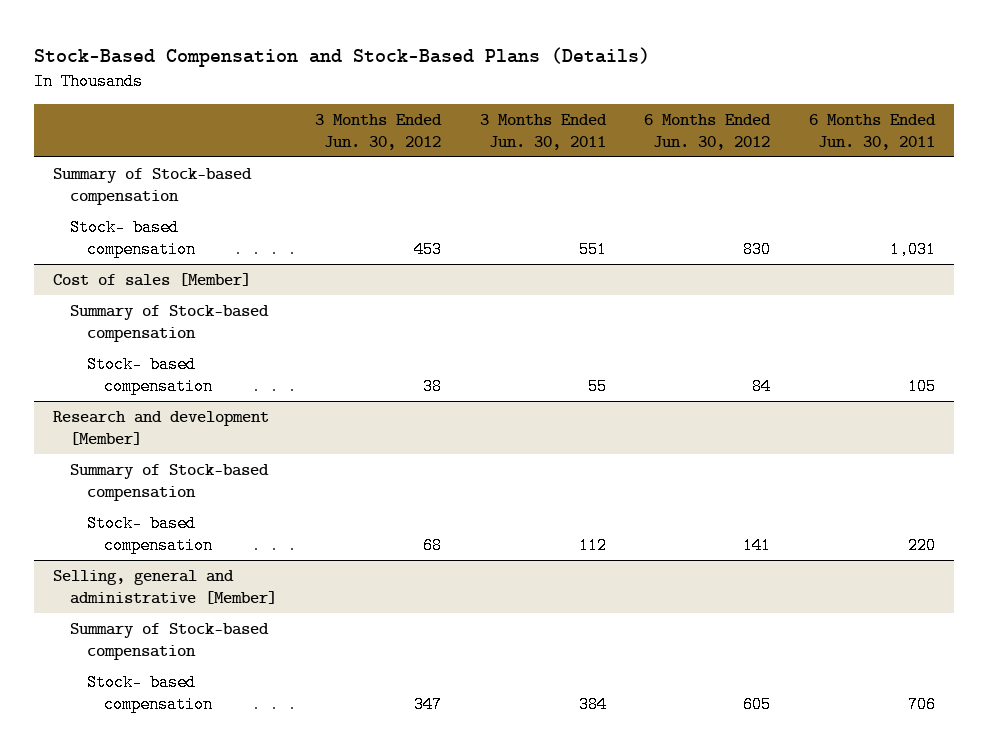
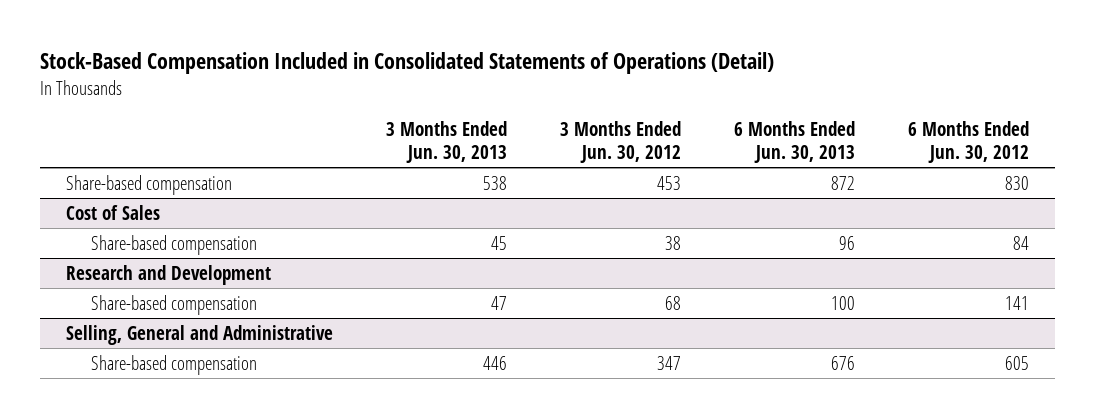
[33,46,650,67] Stock-Based Compensation and Stock-Based Plans (Details) -> [39,52,774,75] Stock-Based Compensation Included in Consolidated Statements of Operations (Detail)
[479,113,607,150] 3 Months Ended Jun. 30, 2011 -> none
[808,113,936,150] 6 Months Ended Jun. 30, 2011 -> none
none -> [386,121,508,164] 3 Months Ended Jun. 30, 2013
none -> [733,121,855,164] 6 Months Ended Jun. 30, 2013
[52,167,252,205] Summary of Stock-based compensation -> none
[70,304,270,342] Summary of Stock-based compensation -> none
[70,463,270,501] Summary of Stock-based compensation -> none
[70,622,270,660] Summary of Stock-based compensation -> none
[70,218,197,258] Stock- based compensation -> [66,174,233,195] Share-based compensation
[52,272,251,286] Cost of sales [Member] -> [66,204,161,220] Cost of Sales
[87,355,214,395] Stock- based compensation -> [90,234,257,255] Share-based compensation
[52,410,269,445] Research and development [Member] -> [66,264,272,285] Research and Development
[87,514,214,554] Stock- based compensation -> [90,294,257,315] Share-based compensation
[52,569,278,604] Selling, general and administrative [Member] -> [66,324,334,345] Selling, General and Administrative
[87,673,214,713] Stock- based compensation -> [90,354,257,375] Share-based compensation

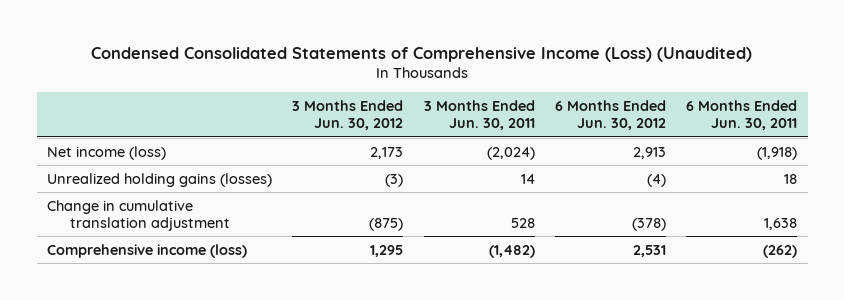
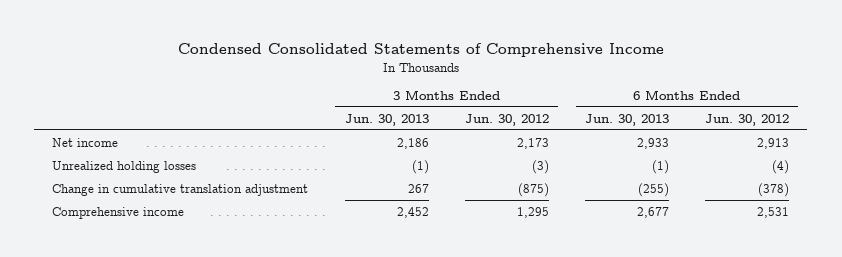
[91,46,753,62] Condensed Consolidated Statements of Comprehensive Income (Loss) (Unaudited) -> [177,43,664,58] Condensed Consolidated Statements of Comprehensive Income
[423,100,535,131] 3 Months Ended Jun. 30, 2011 -> none
[686,100,798,131] 6 Months Ended Jun. 30, 2011 -> none
none -> [344,113,429,126] Jun. 30, 2013
none -> [585,113,670,126] Jun. 30, 2013
[46,145,166,160] Net income (loss) -> [52,137,119,147] Net income
[46,172,272,187] Unrealized holding gains (losses) -> [52,160,197,173] Unrealized holding losses
[46,243,247,258] Comprehensive income (loss) -> [52,206,185,219] Comprehensive income

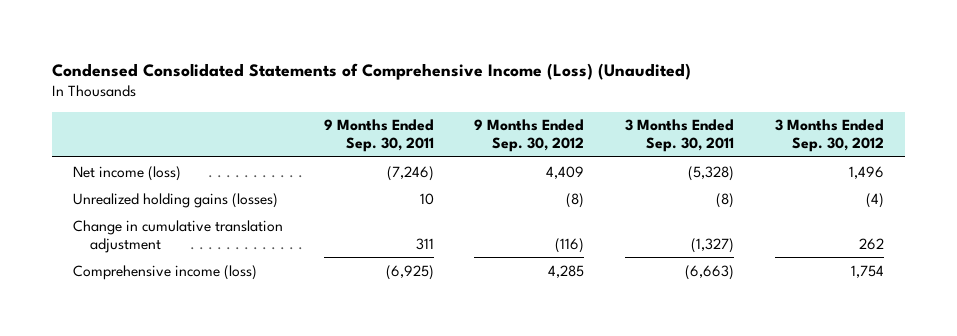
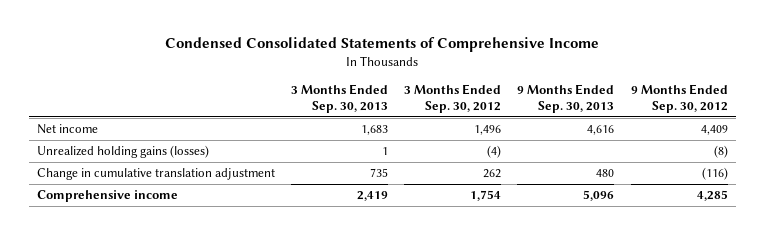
[52,62,692,80] Condensed Consolidated Statements of Comprehensive Income (Loss) (Unaudited) -> [165,37,600,53] Condensed Consolidated Statements of Comprehensive Income
[323,119,434,153] 9 Months Ended Sep. 30, 2011 -> none
[625,119,735,153] 3 Months Ended Sep. 30, 2011 -> none
none -> [290,83,388,113] 3 Months Ended Sep. 30, 2013
none -> [517,83,615,113] 9 Months Ended Sep. 30, 2013
[72,165,181,181] Net income (loss) -> [36,124,98,135] Net income
[72,264,257,280] Comprehensive income (loss) -> [36,190,178,203] Comprehensive income

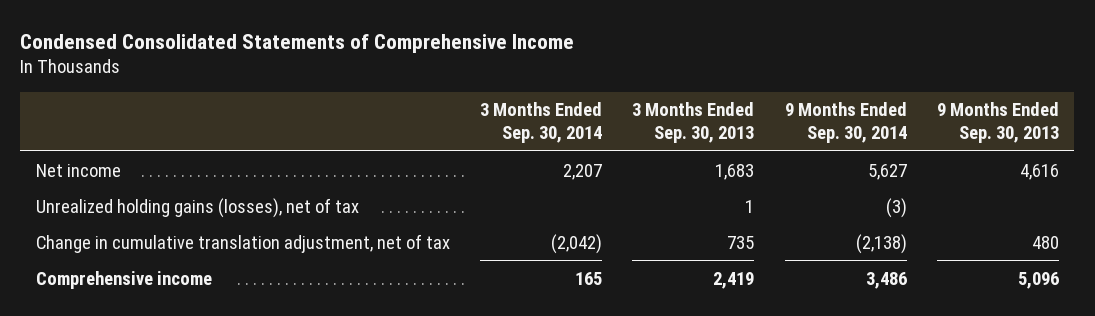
[404,83,502,113] 3 Months Ended Sep. 30, 2012 -> none
[630,83,728,113] 9 Months Ended Sep. 30, 2012 -> none
none -> [479,102,602,144] 3 Months Ended Sep. 30, 2014
none -> [784,102,907,144] 9 Months Ended Sep. 30, 2014
[36,145,209,159] Unrealized holding gains (losses) -> [35,197,359,218] Unrealized holding gains (losses), net of tax
[36,168,275,181] Change in cumulative translation adjustment -> [35,233,450,253] Change in cumulative translation adjustment, net of tax

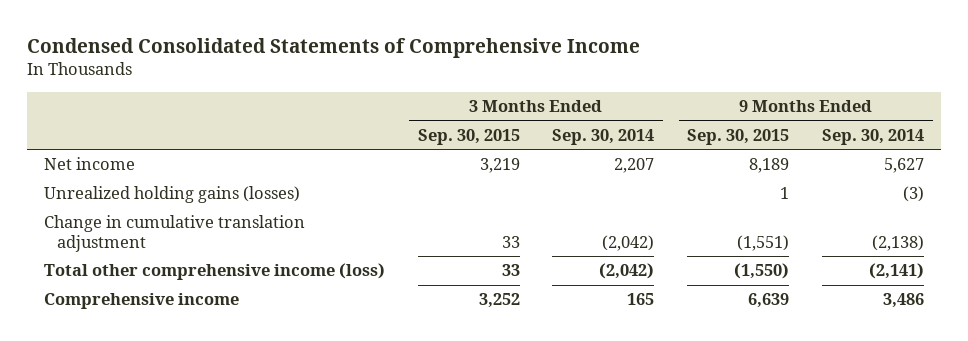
[632,102,755,144] 3 Months Ended Sep. 30, 2013 -> none
[937,102,1060,144] 9 Months Ended Sep. 30, 2013 -> none
none -> [417,128,520,145] Sep. 30, 2015
none -> [687,128,790,145] Sep. 30, 2015
[35,197,359,218] Unrealized holding gains (losses), net of tax -> [43,186,300,204] Unrealized holding gains (losses)
[35,233,450,253] Change in cumulative translation adjustment, net of tax -> [43,215,305,252] Change in cumulative translation adjustment
none -> [43,263,385,281] Total other comprehensive income (loss)

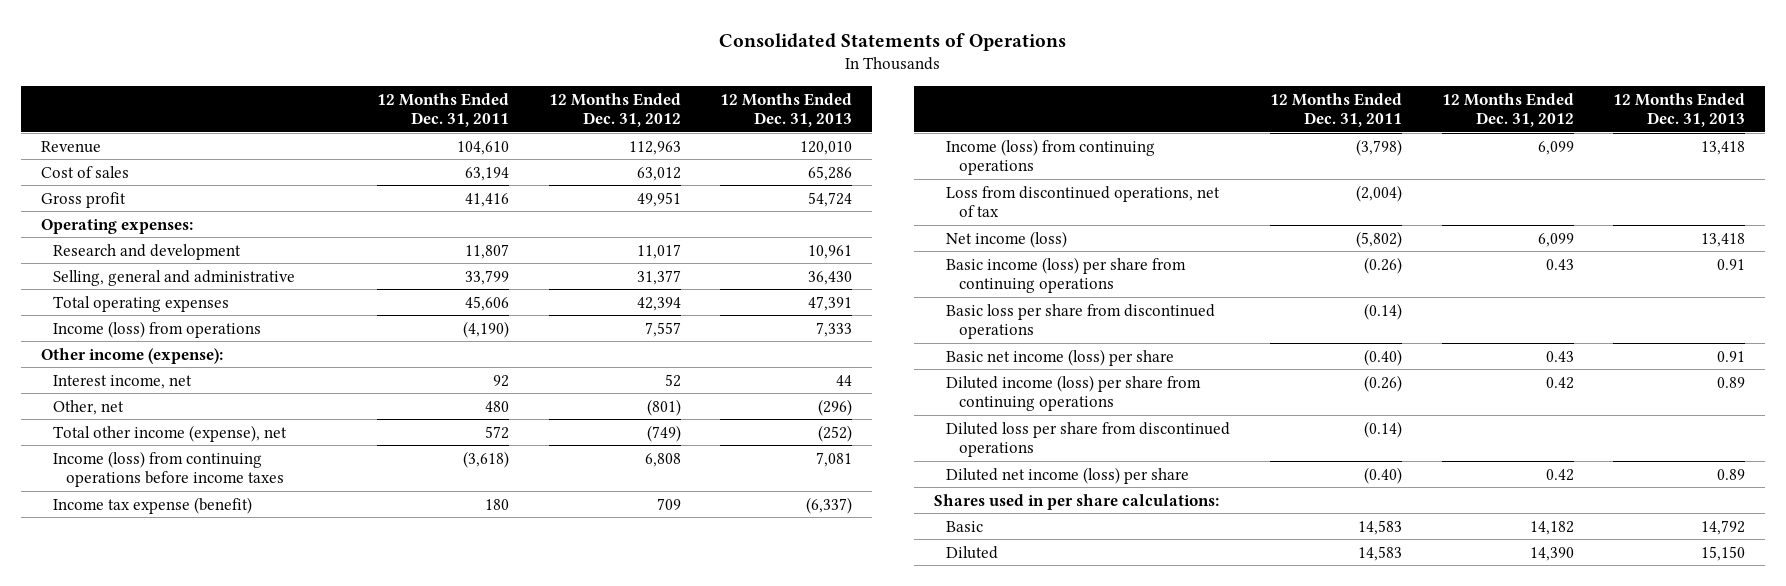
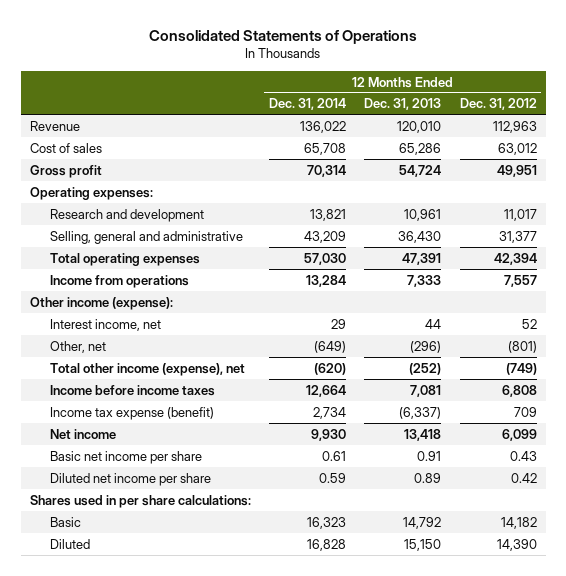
[376,92,509,128] 12 Months Ended Dec. 31, 2011 -> none
none -> [269,98,347,111] Dec. 31, 2014
[53,320,262,338] Income (loss) from operations -> [49,274,189,288] Income from operations
[53,450,285,487] Income (loss) from continuing operations before income taxes -> [49,384,215,396] Income before income taxes
[946,138,1156,175] Income (loss) from continuing operations -> none
[946,185,1221,217] Loss from discontinued operations, net of tax -> none
[946,256,1187,293] Basic income (loss) per share from continuing operations -> none
[946,303,1216,339] Basic loss per share from discontinued operations -> none
[946,374,1202,411] Diluted income (loss) per share from continuing operations -> none
[946,421,1231,457] Diluted loss per share from discontinued operations -> none
[946,230,1068,248] Net income (loss) -> [49,428,116,439] Net income
[946,348,1175,366] Basic net income (loss) per share -> [49,450,202,464] Basic net income per share
[946,466,1190,484] Diluted net income (loss) per share -> [49,472,211,486] Diluted net income per share

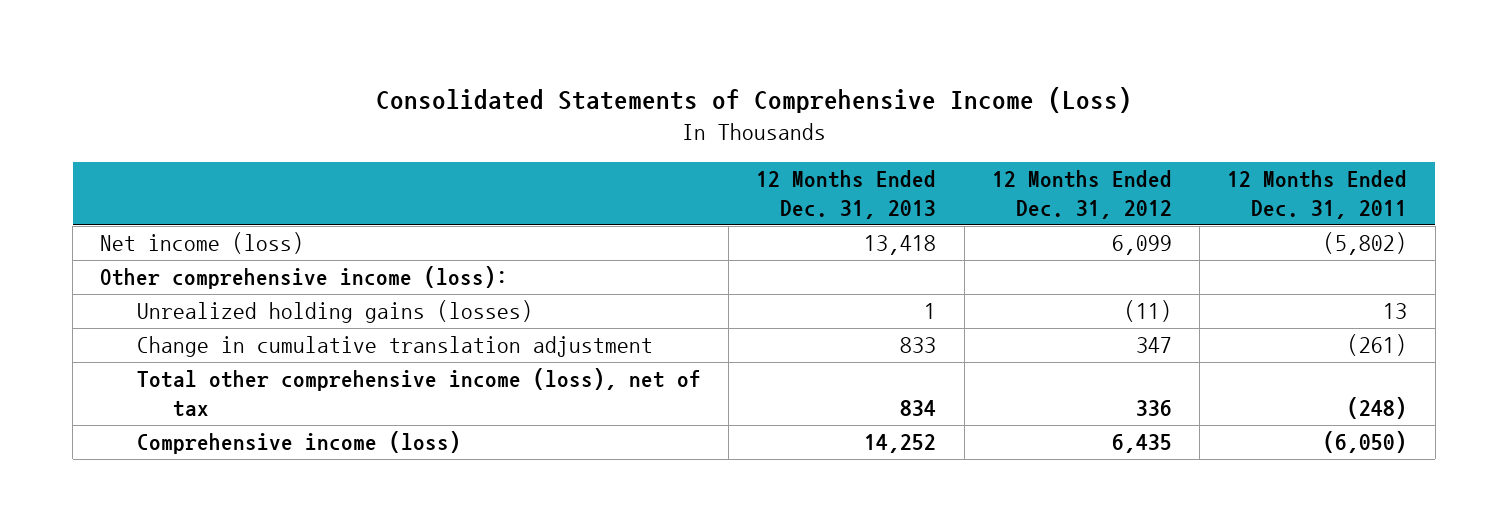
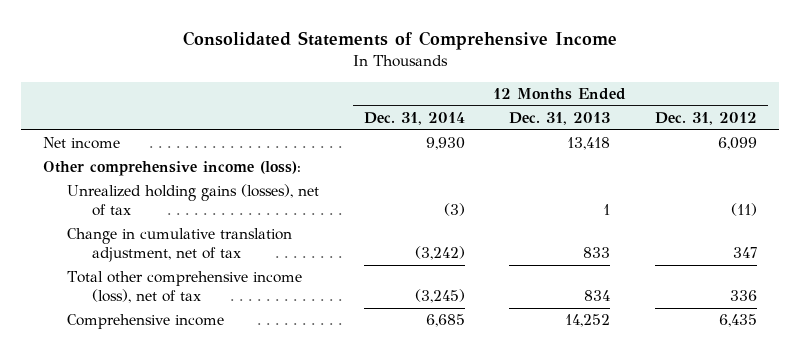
[375,87,1132,114] Consolidated Statements of Comprehensive Income (Loss) -> [183,31,618,51] Consolidated Statements of Comprehensive Income
[1227,170,1408,219] 12 Months Ended Dec. 31, 2011 -> none
none -> [363,112,465,126] Dec. 31, 2014
[100,232,305,255] Net income (loss) -> [43,137,121,150] Net income
[136,300,533,324] Unrealized holding gains (losses) -> [67,184,320,217] Unrealized holding gains (losses), net of tax
[136,336,653,358] Change in cumulative translation adjustment -> [67,228,293,263] Change in cumulative translation adjustment, net of tax
[136,431,461,455] Comprehensive income (loss) -> [67,314,225,330] Comprehensive income

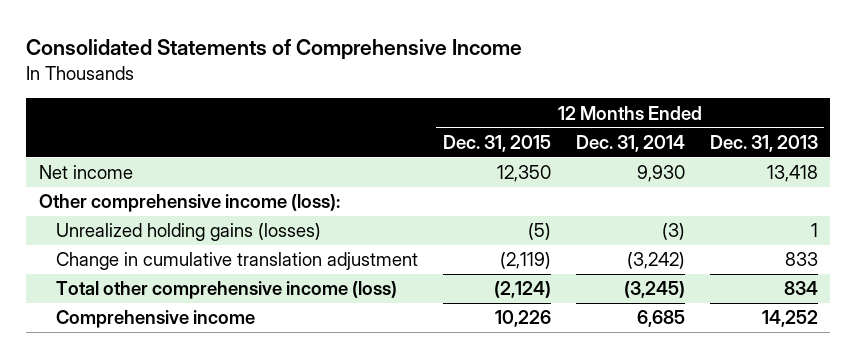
[655,112,758,126] Dec. 31, 2012 -> none
none -> [442,134,551,152] Dec. 31, 2015
[67,184,320,217] Unrealized holding gains (losses), net of tax -> [55,223,321,242] Unrealized holding gains (losses)
[67,228,293,263] Change in cumulative translation adjustment, net of tax -> [55,252,418,271] Change in cumulative translation adjustment
[67,271,303,304] Total other comprehensive income (loss), net of tax -> [55,281,397,300] Total other comprehensive income (loss)

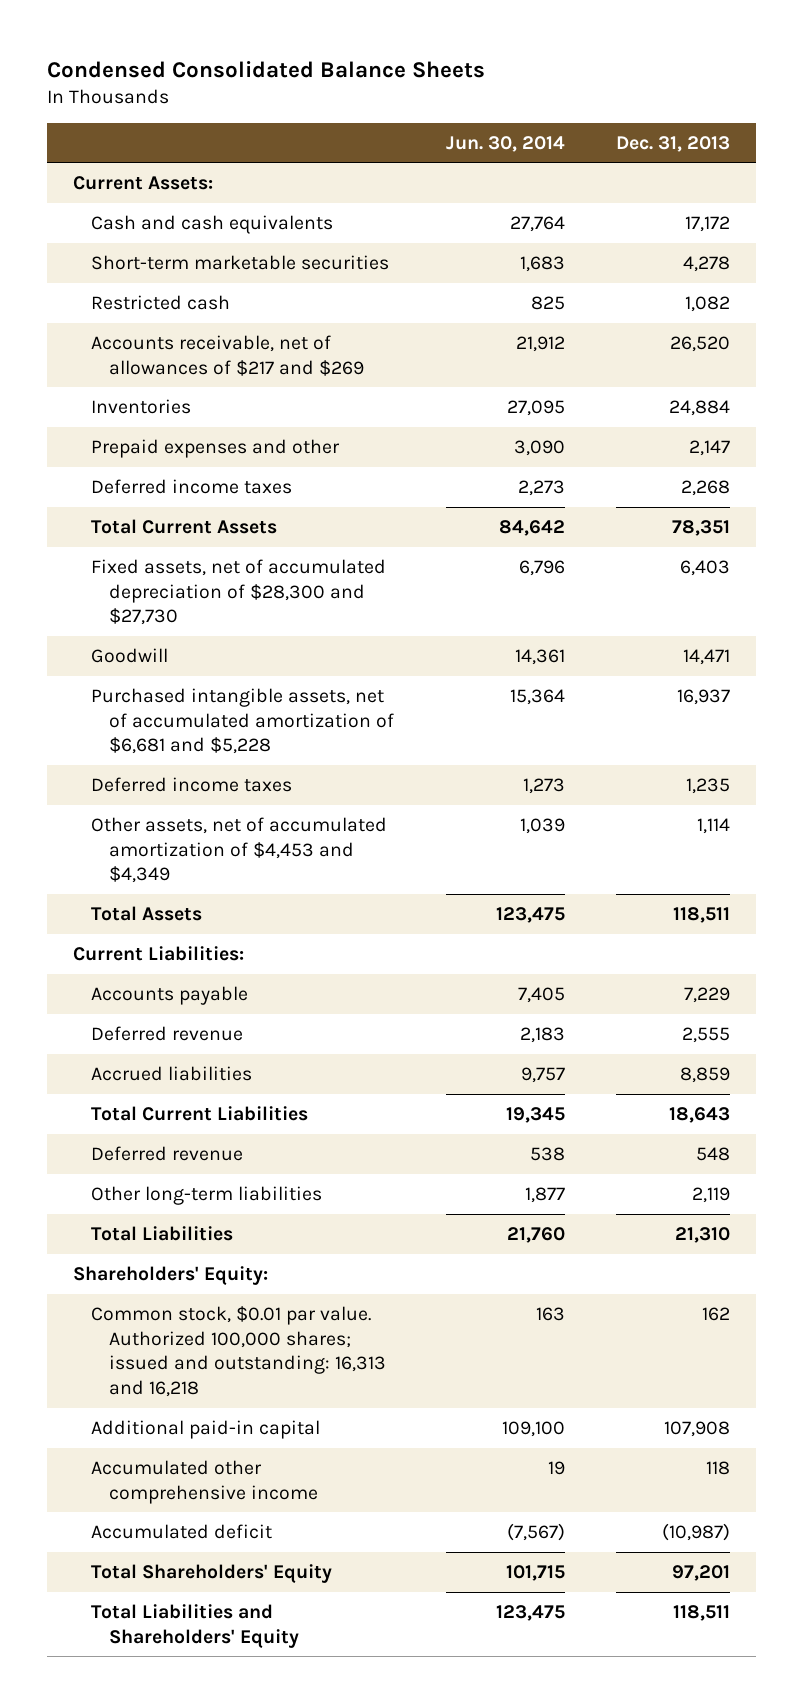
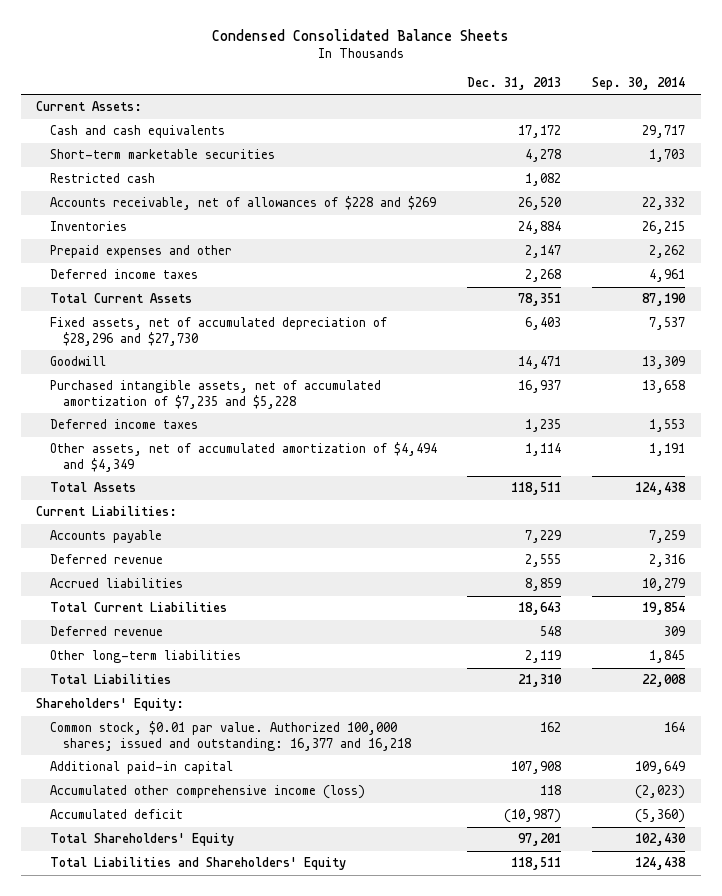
[445,135,565,152] Jun. 30, 2014 -> none
none -> [592,76,686,90] Sep. 30, 2014
[91,334,365,376] Accounts receivable, net of allowances of $217 and $269 -> [49,196,436,211] Accounts receivable, net of allowances of $228 and $269
[91,558,387,626] Fixed assets, net of accumulated depreciation of $28,300 and $27,730 -> [49,317,387,347] Fixed assets, net of accumulated depreciation of $28,296 and $27,730
[91,687,395,755] Purchased intangible assets, net of accumulated amortization of $6,681 and $5,228 -> [49,380,381,410] Purchased intangible assets, net of accumulated amortization of $7,235 and $5,228
[91,816,388,884] Other assets, net of accumulated amortization of $4,453 and $4,349 -> [49,442,437,473] Other assets, net of accumulated amortization of $4,494 and $4,349
[91,1305,387,1398] Common stock, $0.01 par value. Authorized 100,000 shares; issued and outstanding: 16,313 and 16,218 -> [49,721,411,752] Common stock, $0.01 par value. Authorized 100,000 shares; issued and outstanding: 16,377 and 16,218
[91,1459,319,1504] Accumulated other comprehensive income -> [49,785,365,800] Accumulated other comprehensive income (loss)

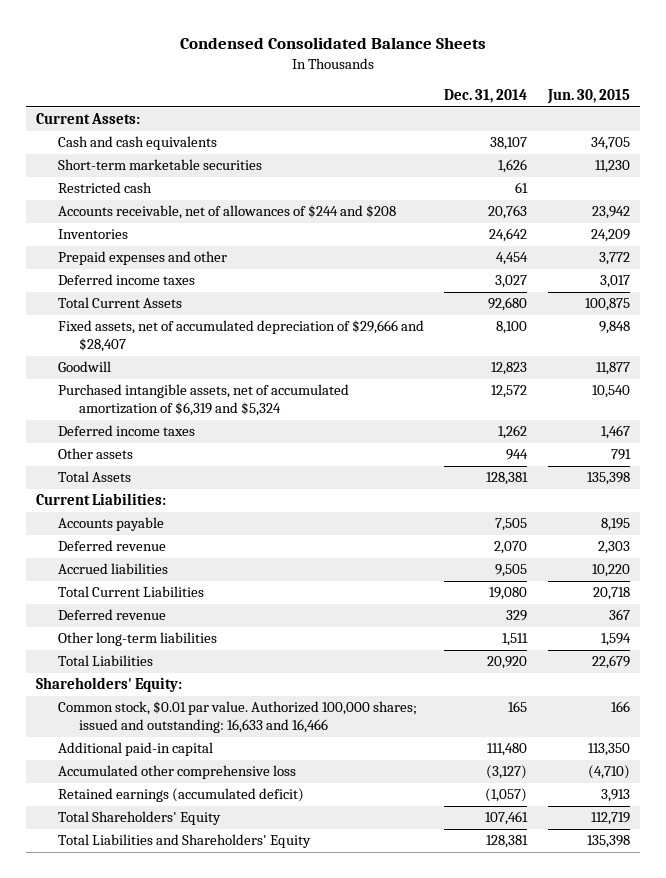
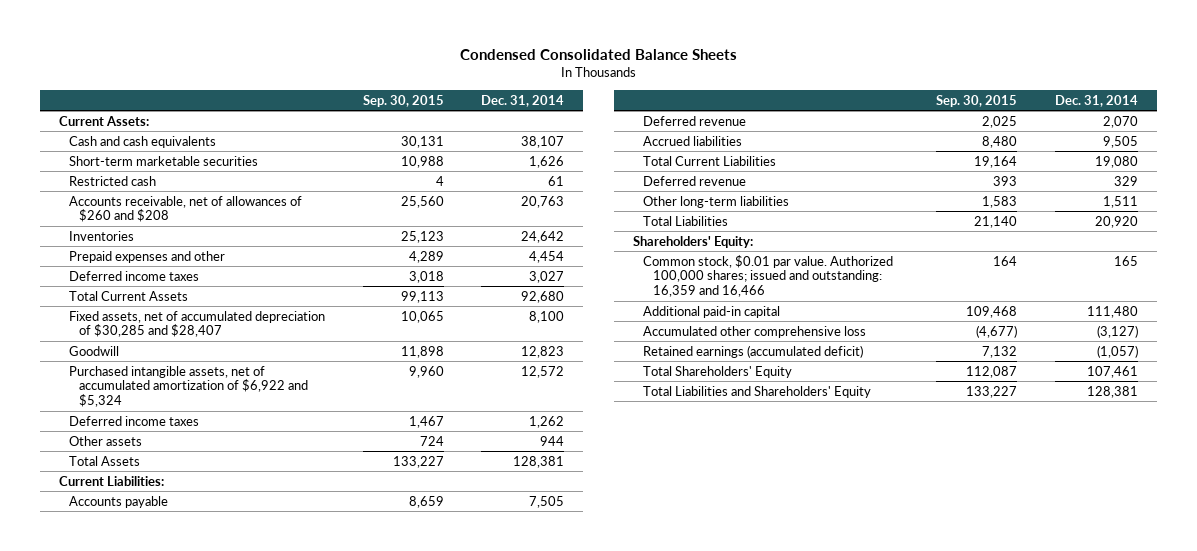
[547,89,631,105] Jun. 30, 2015 -> none
none -> [362,94,444,107] Sep. 30, 2015
[57,205,396,220] Accounts receivable, net of allowances of $244 and $208 -> [69,195,303,223] Accounts receivable, net of allowances of $260 and $208
[57,320,424,353] Fixed assets, net of accumulated depreciation of $29,666 and $28,407 -> [69,310,326,338] Fixed assets, net of accumulated depreciation of $30,285 and $28,407
[57,384,349,417] Purchased intangible assets, net of accumulated amortization of $6,319 and $5,324 -> [69,365,309,408] Purchased intangible assets, net of accumulated amortization of $6,922 and $5,324
[57,701,417,734] Common stock, $0.01 par value. Authorized 100,000 shares; issued and outstanding: 16,633 and 16,466 -> [643,254,894,298] Common stock, $0.01 par value. Authorized 100,000 shares; issued and outstanding: 16,359 and 16,466

